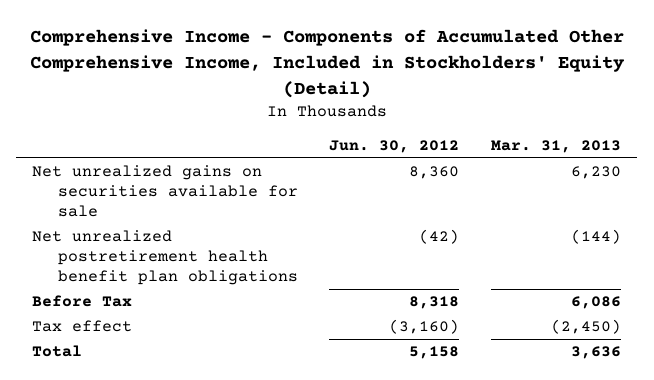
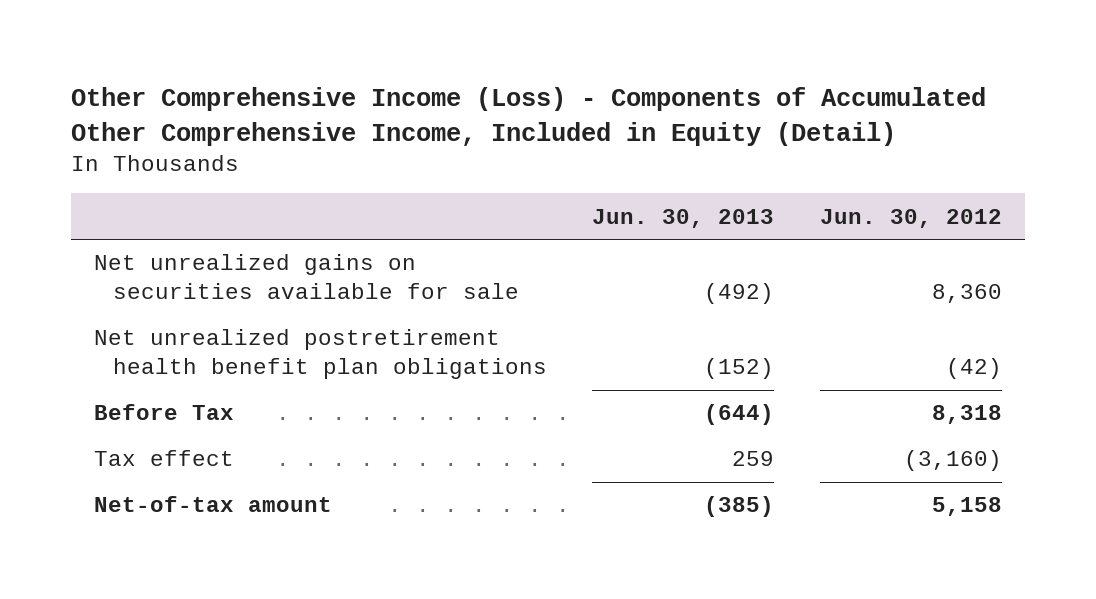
[29,29,625,98] Comprehensive Income - Components of Accumulated Other Comprehensive Income, Included in Stockholders' Equity (Detail) -> [71,86,987,146] Other Comprehensive Income (Loss) - Components of Accumulated Other Comprehensive Income, Included in Equity (Detail)
[491,140,622,154] Mar. 31, 2013 -> none
none -> [592,208,775,228] Jun. 30, 2013
[32,345,83,358] Total -> [93,496,332,513] Net-of-tax amount

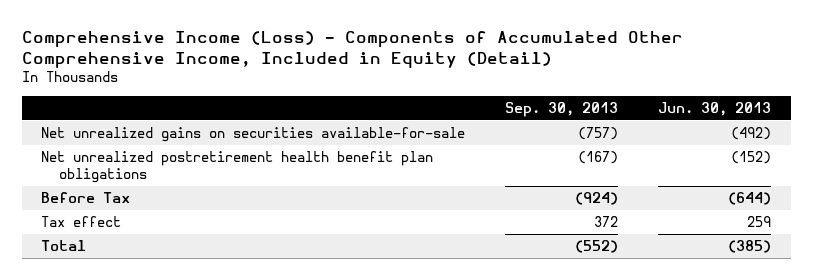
[71,86,987,146] Other Comprehensive Income (Loss) - Components of Accumulated Other Comprehensive Income, Included in Equity (Detail) -> [21,30,683,68] Comprehensive Income (Loss) - Components of Accumulated Other Comprehensive Income, Included in Equity (Detail)
[819,208,1002,228] Jun. 30, 2012 -> none
none -> [505,101,619,117] Sep. 30, 2013
[93,254,519,299] Net unrealized gains on securities available for sale -> [41,127,466,143] Net unrealized gains on securities available-for-sale
[93,496,332,513] Net-of-tax amount -> [41,240,87,252] Total

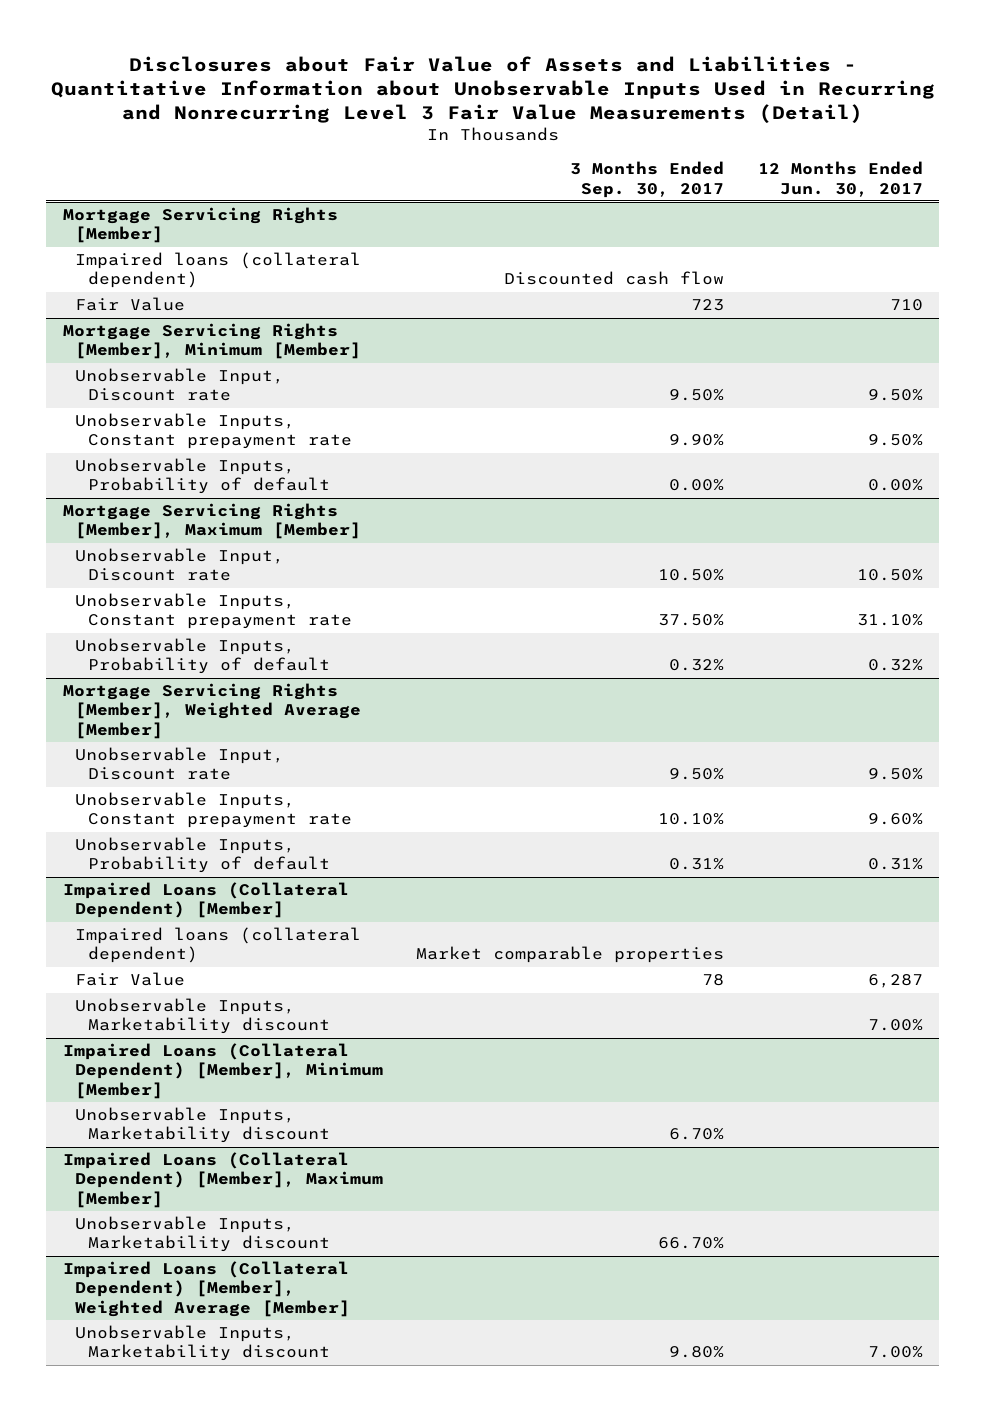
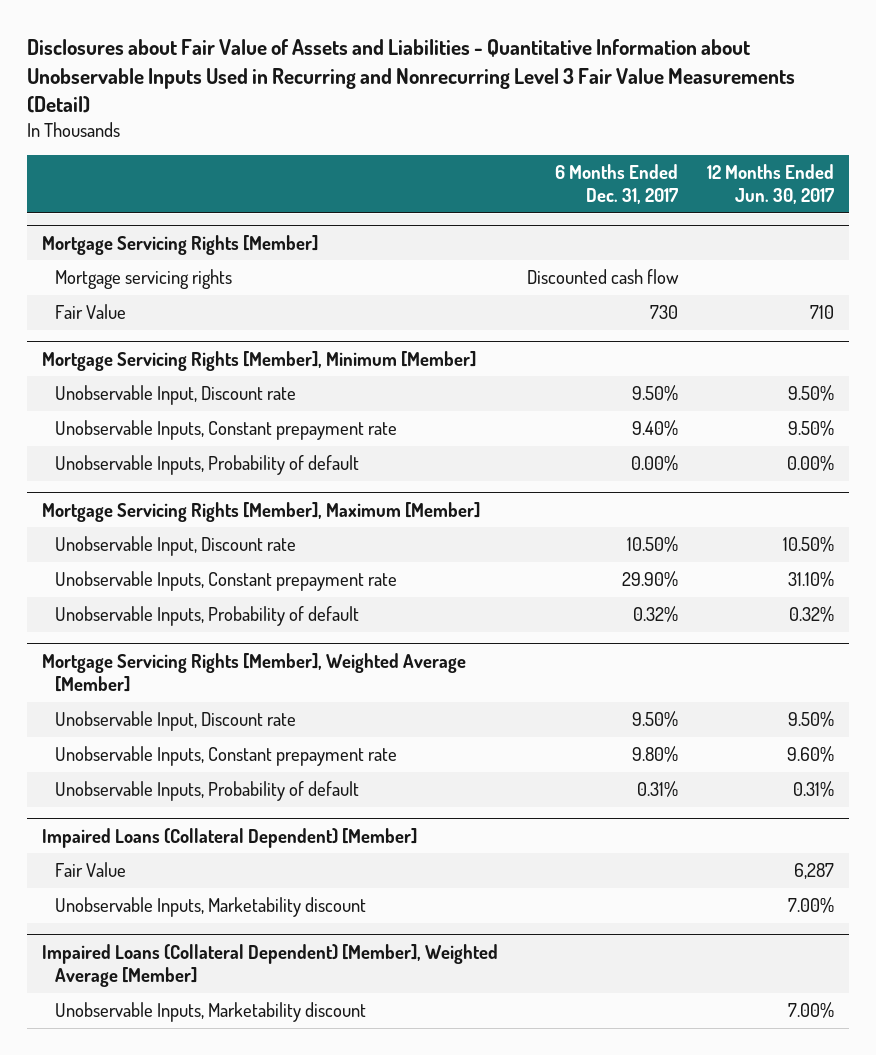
[570,161,725,198] 3 Months Ended Sep. 30, 2017 -> none
none -> [554,163,678,205] 6 Months Ended Dec. 31, 2017
[75,252,362,289] Impaired loans (collateral dependent) -> [55,269,233,290] Mortgage servicing rights
[75,927,362,964] Impaired loans (collateral dependent) -> none
[62,1043,384,1099] Impaired Loans (Collateral Dependent) [Member], Minimum [Member] -> none
[75,1107,330,1144] Unobservable Inputs, Marketability discount -> none
[62,1152,384,1208] Impaired Loans (Collateral Dependent) [Member], Maximum [Member] -> none
[75,1216,330,1253] Unobservable Inputs, Marketability discount -> none

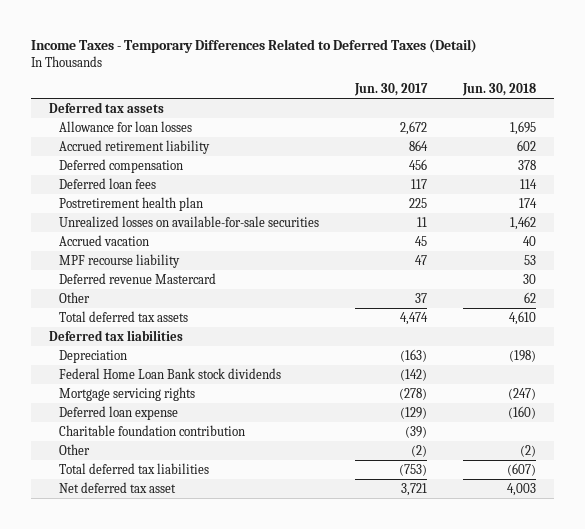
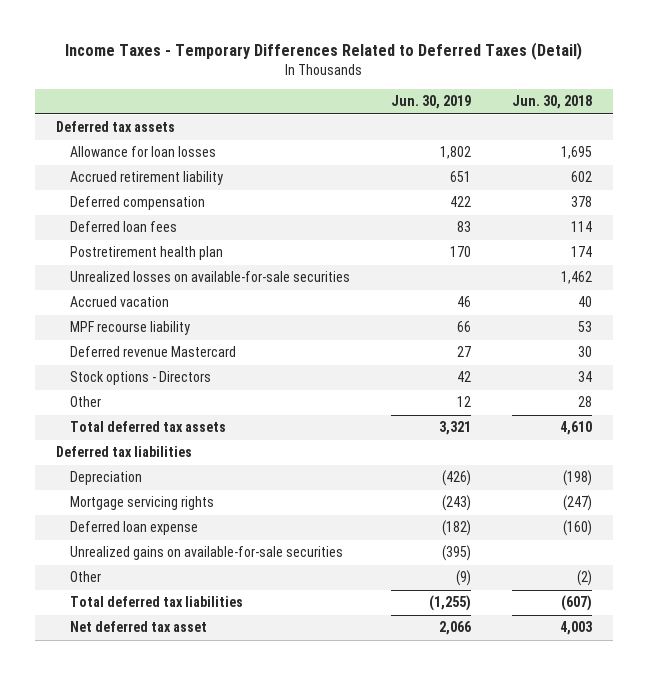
[353,82,428,96] Jun. 30, 2017 -> none
none -> [391,95,472,110] Jun. 30, 2019
none -> [69,371,211,386] Stock options - Directors
[523,291,536,303] 62 -> [578,396,593,408] 28
[58,367,281,379] Federal Home Loan Bank stock dividends -> none
[58,424,245,436] Charitable foundation contribution -> none
none -> [69,546,343,561] Unrealized gains on available-for-sale securities

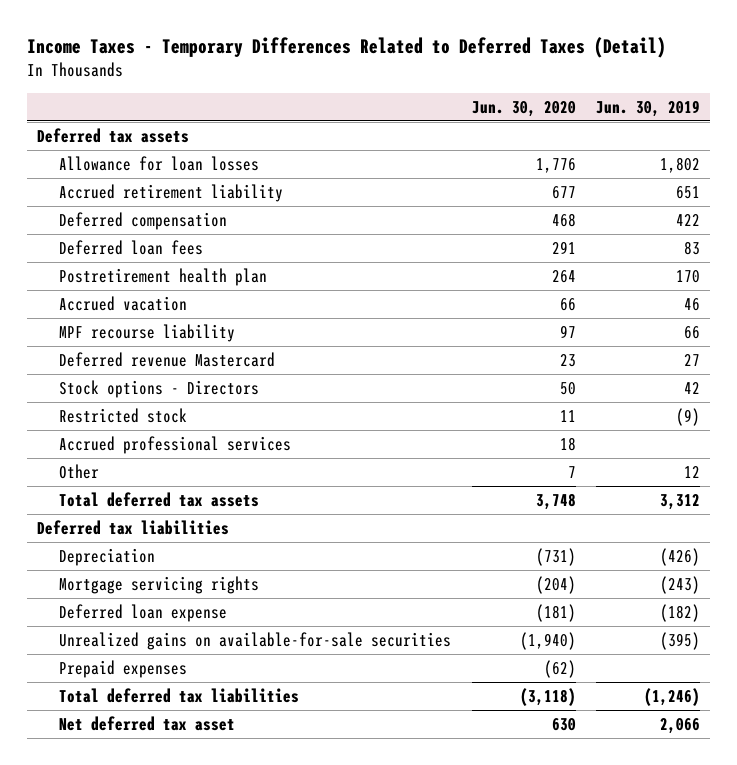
[512,95,593,110] Jun. 30, 2018 -> none
none -> [471,100,576,117] Jun. 30, 2020
[69,271,350,283] Unrealized losses on available-for-sale securities -> none
none -> [59,407,188,423] Restricted stock
none -> [59,435,292,454] Accrued professional services
[439,421,472,436] 3,321 -> [660,493,701,510] 3,312
[69,571,101,583] Other -> none
none -> [59,659,188,678] Prepaid expenses
[429,595,472,612] (1,255) -> [644,687,701,706] (1,246)

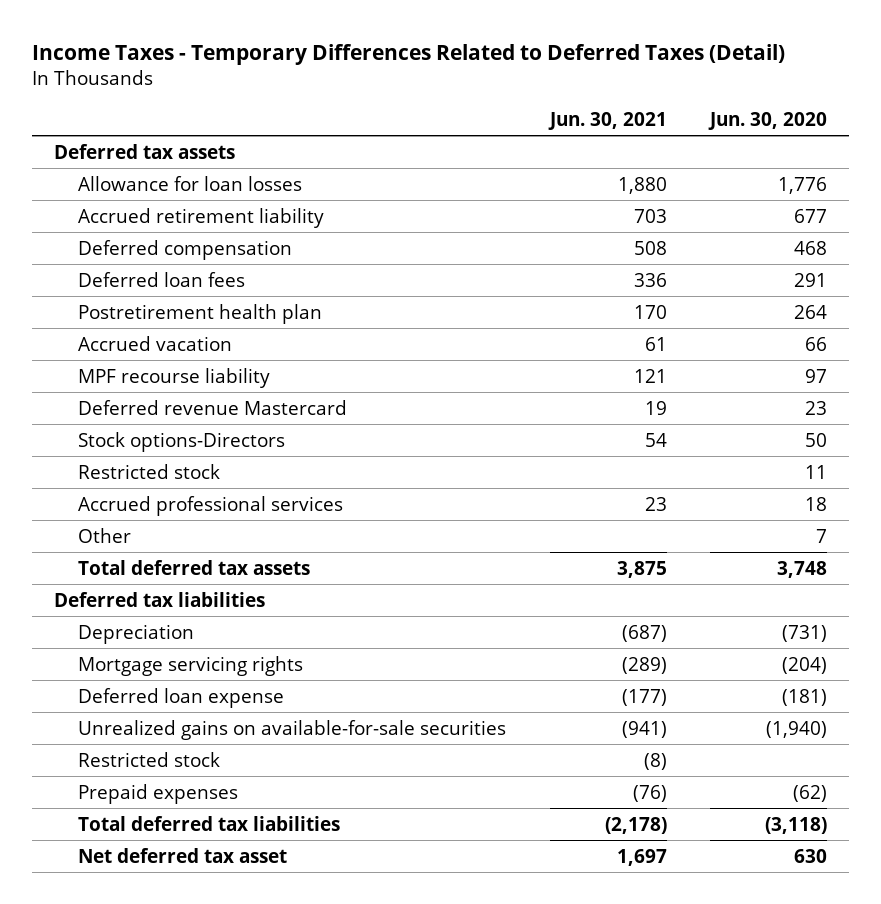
[596,99,701,117] Jun. 30, 2019 -> none
none -> [547,111,667,130] Jun. 30, 2021
[59,379,260,398] Stock options - Directors -> [77,431,285,452] Stock options-Directors
none -> [77,751,220,767] Restricted stock

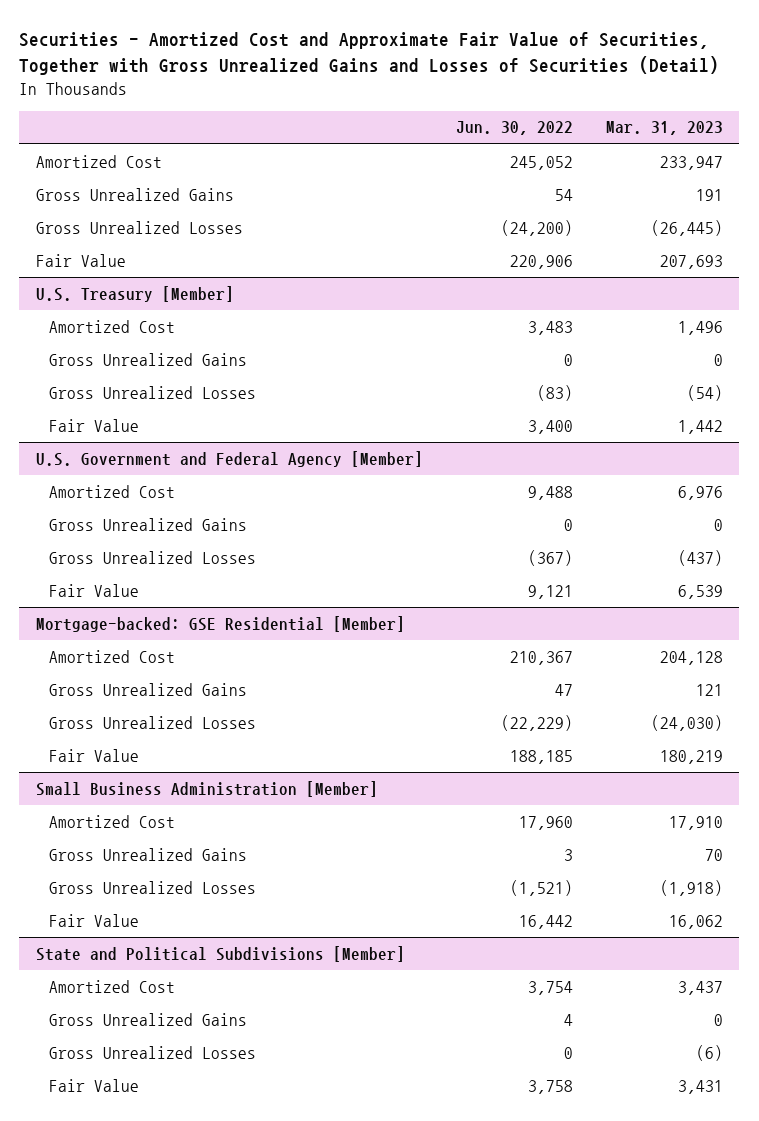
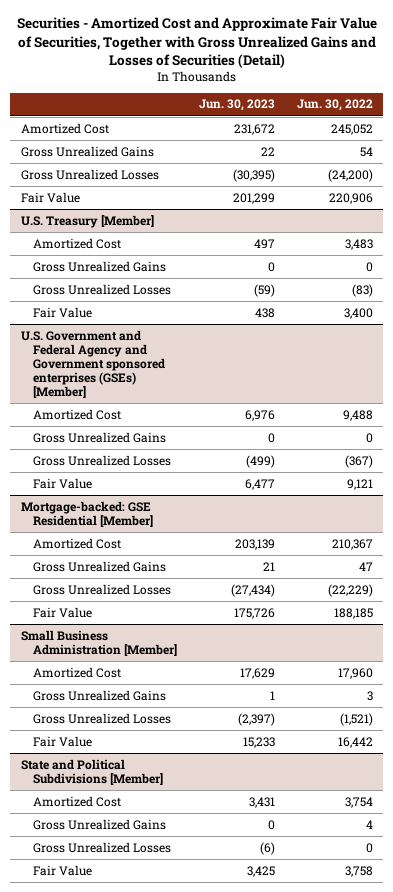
[605,121,723,136] Mar. 31, 2023 -> none
none -> [198,99,275,112] Jun. 30, 2023
[35,450,423,467] U.S. Government and Federal Agency [Member] -> [20,329,166,398] U.S. Government and Federal Agency and Government sponsored enterprises (GSEs) [Member]

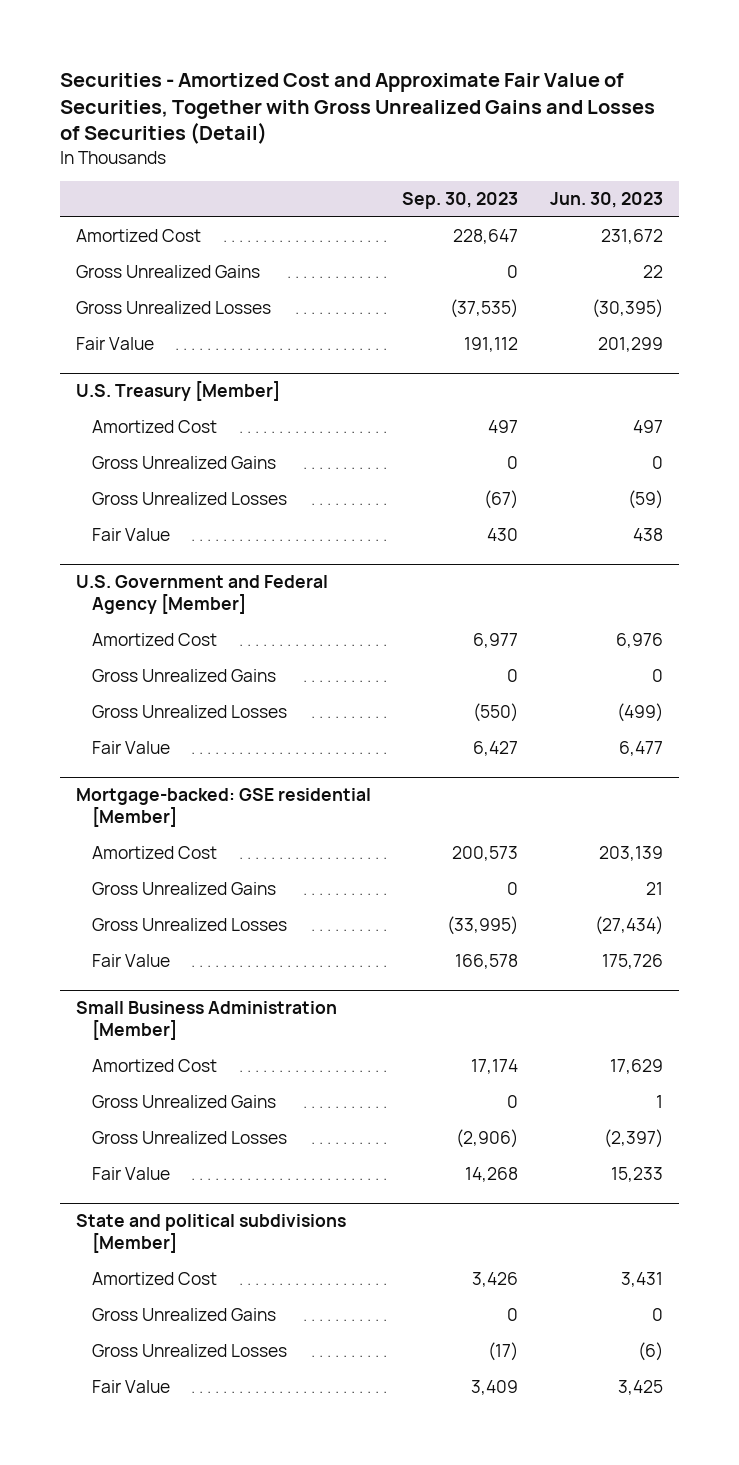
[296,99,373,112] Jun. 30, 2022 -> none
none -> [402,192,519,210] Sep. 30, 2023
[20,329,166,398] U.S. Government and Federal Agency and Government sponsored enterprises (GSEs) [Member] -> [75,575,328,615] U.S. Government and Federal Agency [Member]
[20,500,154,527] Mortgage-backed: GSE Residential [Member] -> [75,788,371,828] Mortgage-backed: GSE residential [Member]
[20,758,164,785] State and Political Subdivisions [Member] -> [75,1214,346,1254] State and political subdivisions [Member]

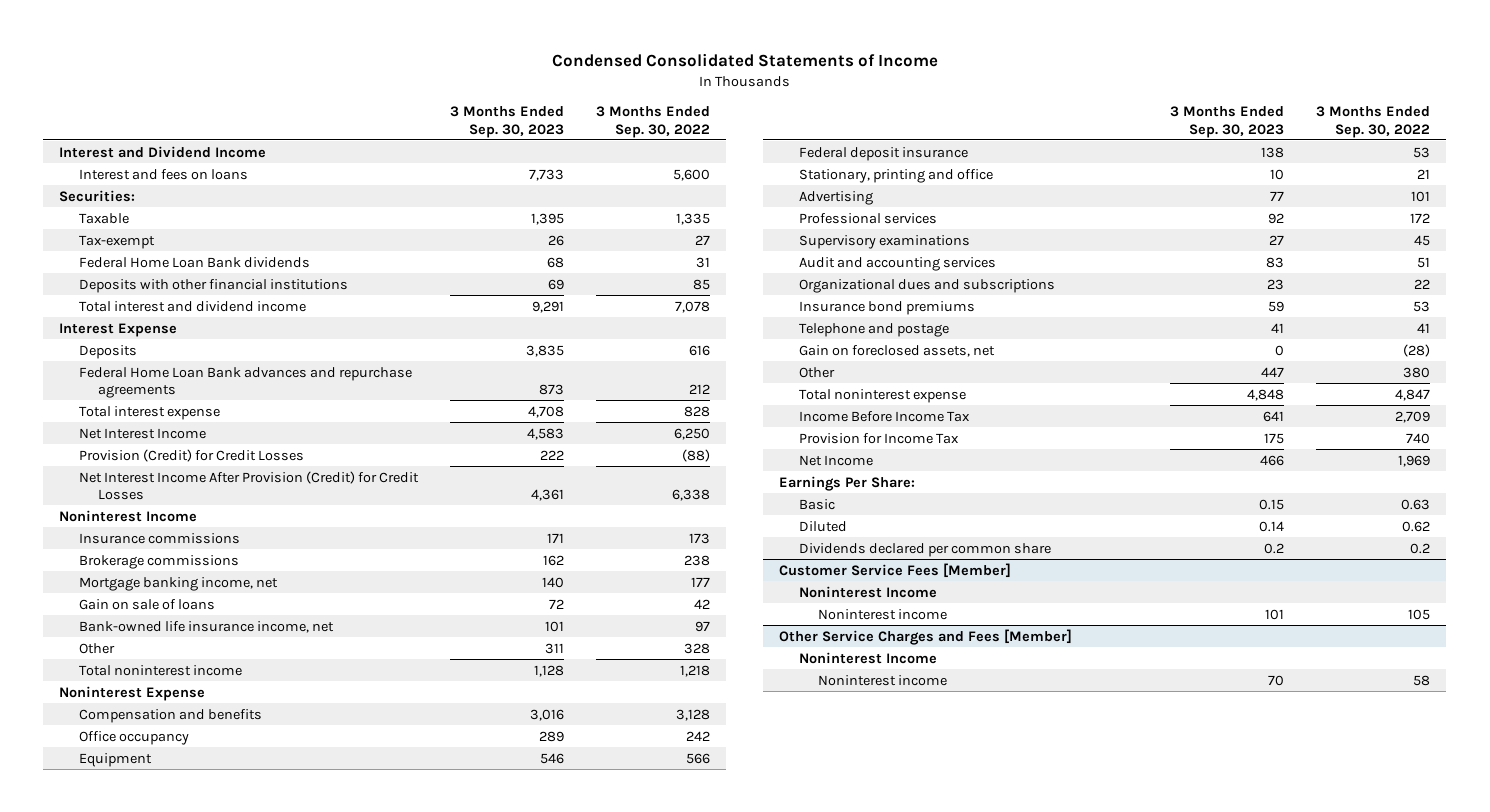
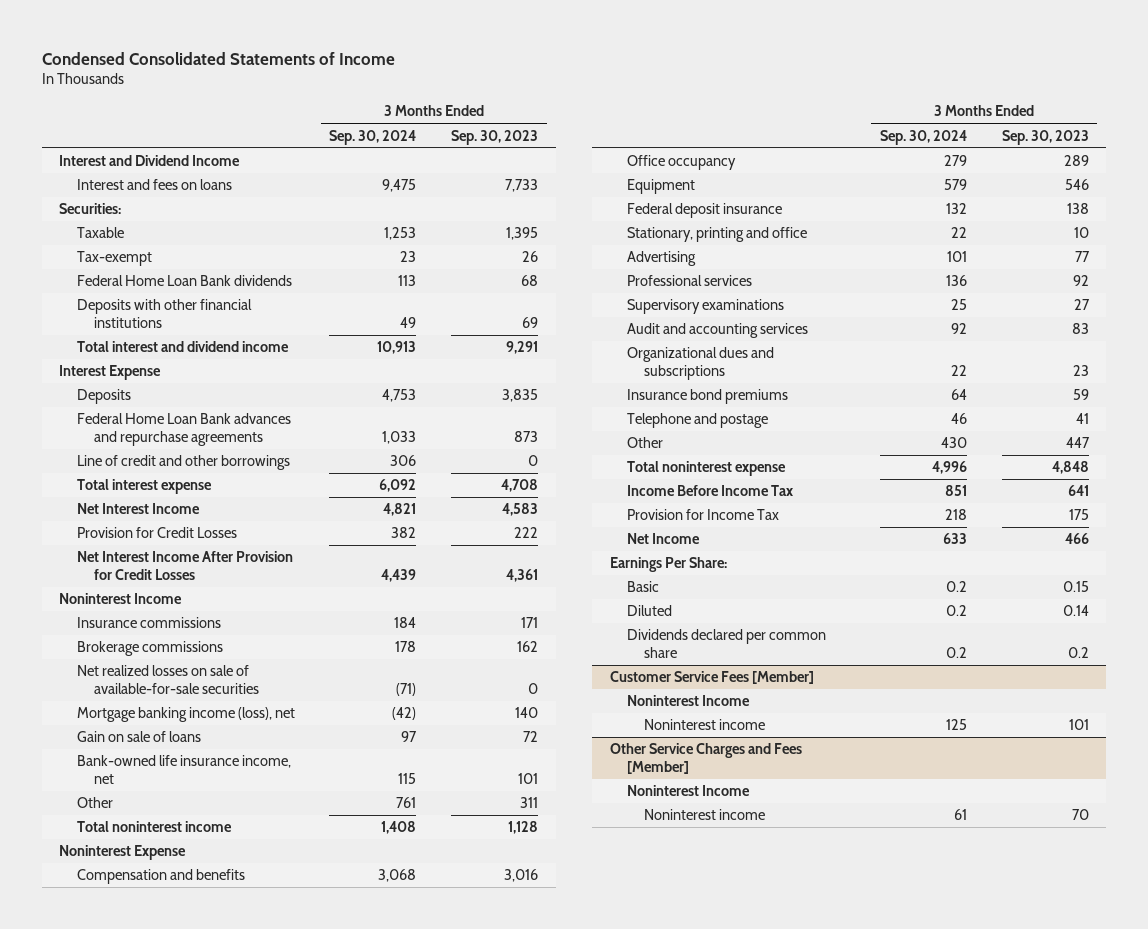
[596,106,711,138] 3 Months Ended Sep. 30, 2022 -> none
none -> [329,129,417,145] Sep. 30, 2024
none -> [76,455,290,471] Line of credit and other borrowings
[78,448,304,462] Provision (Credit) for Credit Losses -> [76,527,237,539] Provision for Credit Losses
[78,470,419,500] Net Interest Income After Provision (Credit) for Credit Losses -> [76,551,293,580] Net Interest Income After Provision for Credit Losses
none -> [76,665,259,694] Net realized losses on sale of available-for-sale securities
[78,576,278,591] Mortgage banking income, net -> [76,707,295,723] Mortgage banking income (loss), net
[798,344,995,357] Gain on foreclosed assets, net -> none

